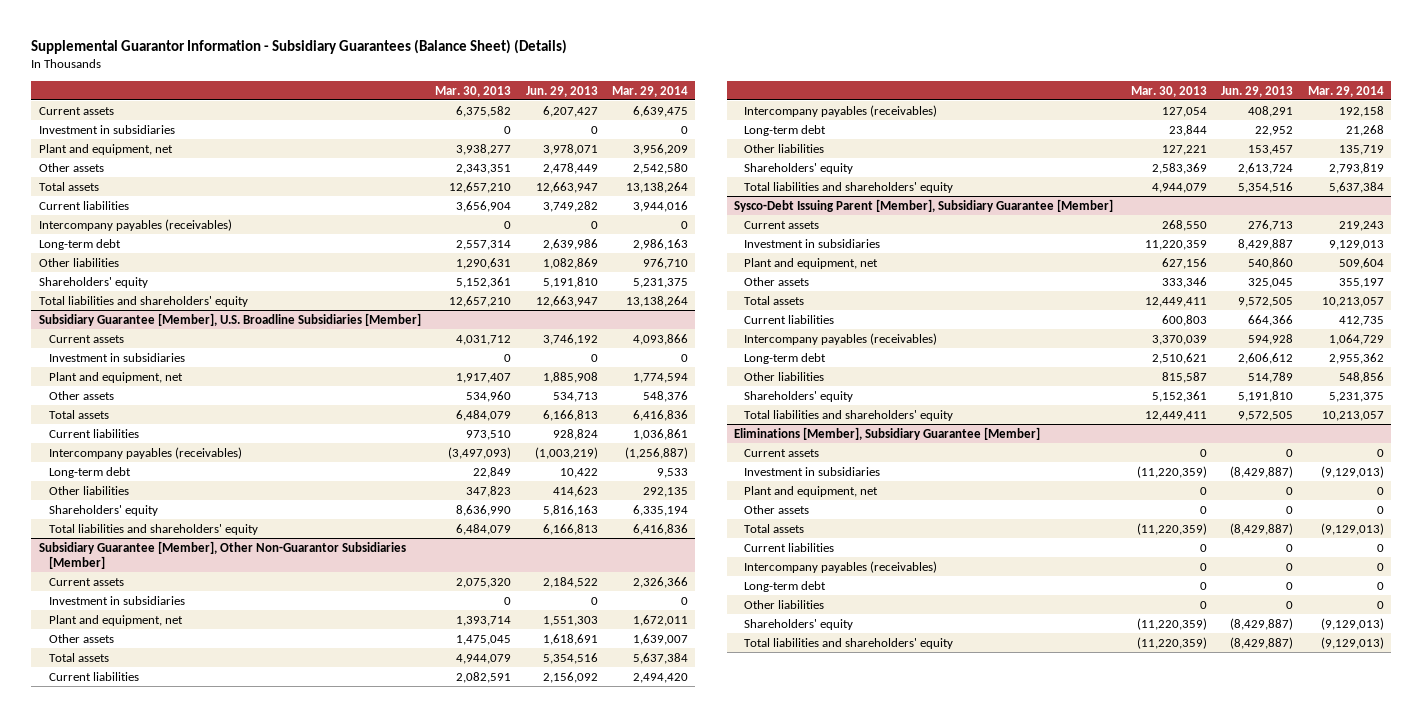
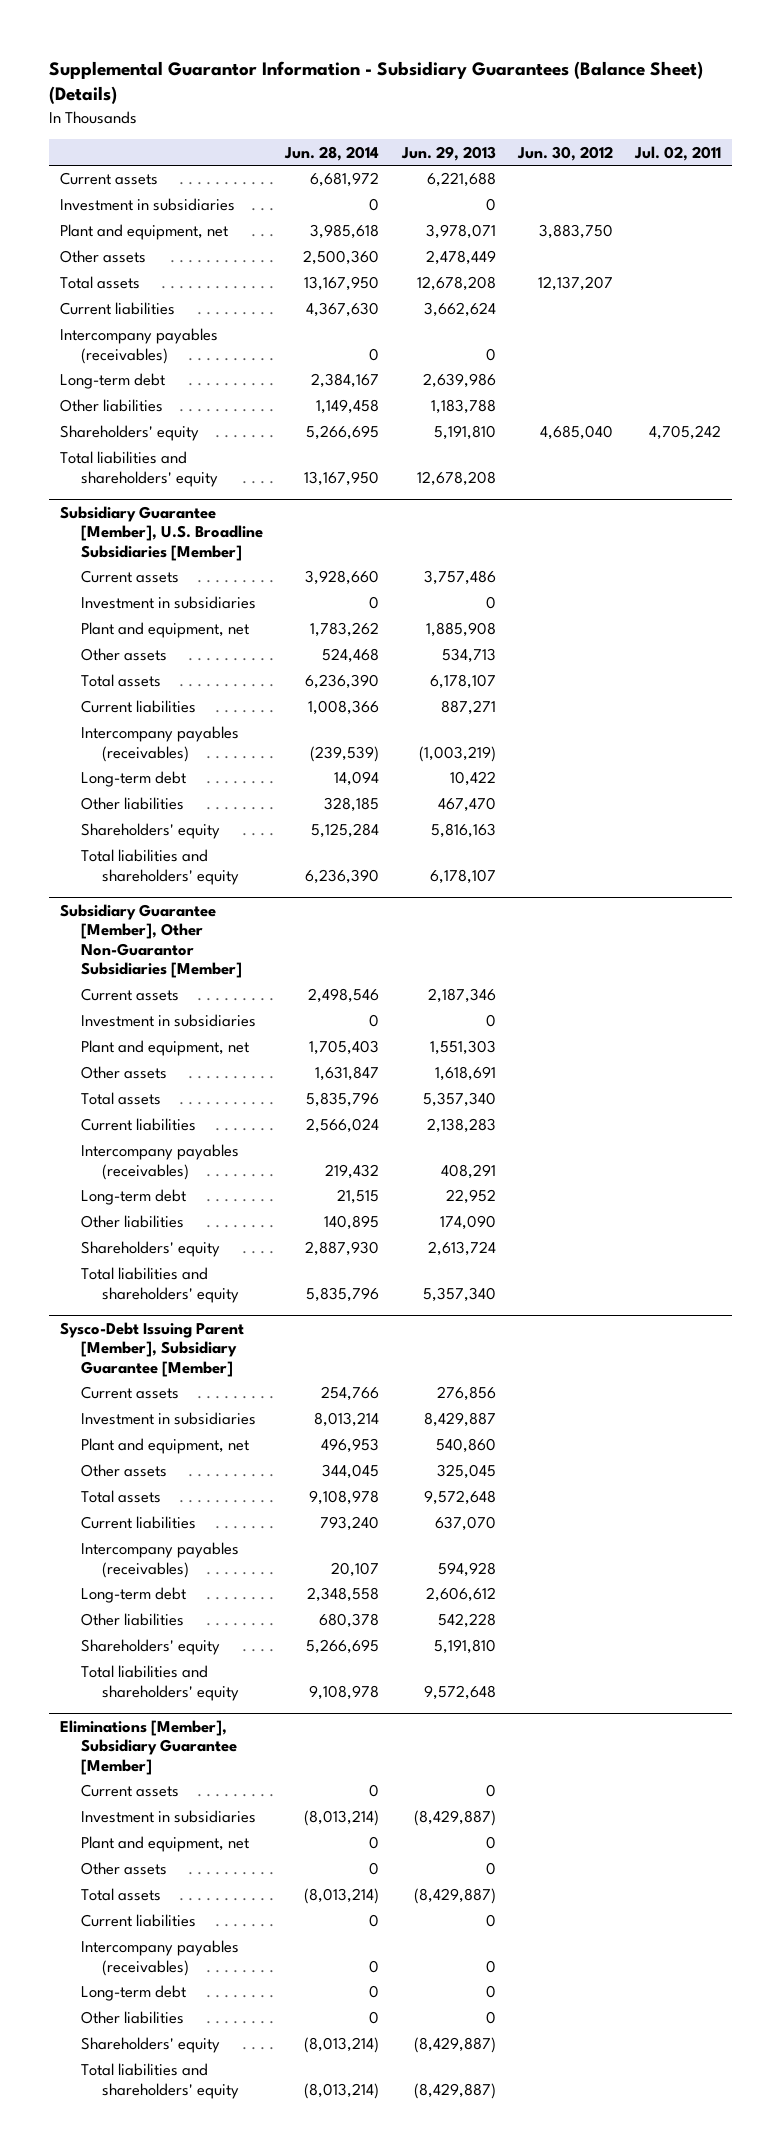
[435,85,512,97] Mar. 30, 2013 -> none
[611,85,688,97] Mar. 29, 2014 -> none
none -> [284,145,380,161] Jun. 28, 2014
none -> [516,145,613,161] Jun. 30, 2012
none -> [634,145,722,161] Jul. 02, 2011
[542,105,598,117] 6,207,427 -> [426,172,496,188] 6,221,688
[535,181,598,193] 12,663,947 -> [416,276,496,292] 12,678,208
[542,200,598,212] 3,749,282 -> [423,302,496,318] 3,662,624
[542,257,598,269] 1,082,869 -> [430,399,496,415] 1,183,788
[535,295,598,307] 12,663,947 -> [416,470,496,486] 12,678,208
[542,333,598,345] 3,746,192 -> [423,570,496,586] 3,757,486
[542,409,598,421] 6,166,813 -> [429,674,496,690] 6,178,107
[552,428,598,440] 928,824 -> [440,700,496,716] 887,271
[552,485,598,497] 414,623 -> [437,797,496,813] 467,470
[542,523,598,535] 6,166,813 -> [429,868,496,884] 6,178,107
[542,576,598,588] 2,184,522 -> [427,988,496,1004] 2,187,346
[542,652,598,664] 5,354,516 -> [422,1092,496,1108] 5,357,340
[542,671,598,683] 2,156,092 -> [426,1118,496,1134] 2,138,283
[1248,144,1294,155] 153,457 -> [439,1215,496,1231] 174,090
[1238,181,1294,193] 5,354,516 -> [422,1286,496,1302] 5,357,340
[1248,219,1294,231] 276,713 -> [436,1386,496,1402] 276,856
[1238,296,1294,307] 9,572,505 -> [423,1490,496,1506] 9,572,648
[1248,314,1294,326] 664,366 -> [434,1516,496,1532] 637,070
[1248,371,1294,383] 514,789 -> [437,1613,496,1629] 542,228
[1238,410,1294,421] 9,572,505 -> [423,1684,496,1700] 9,572,648

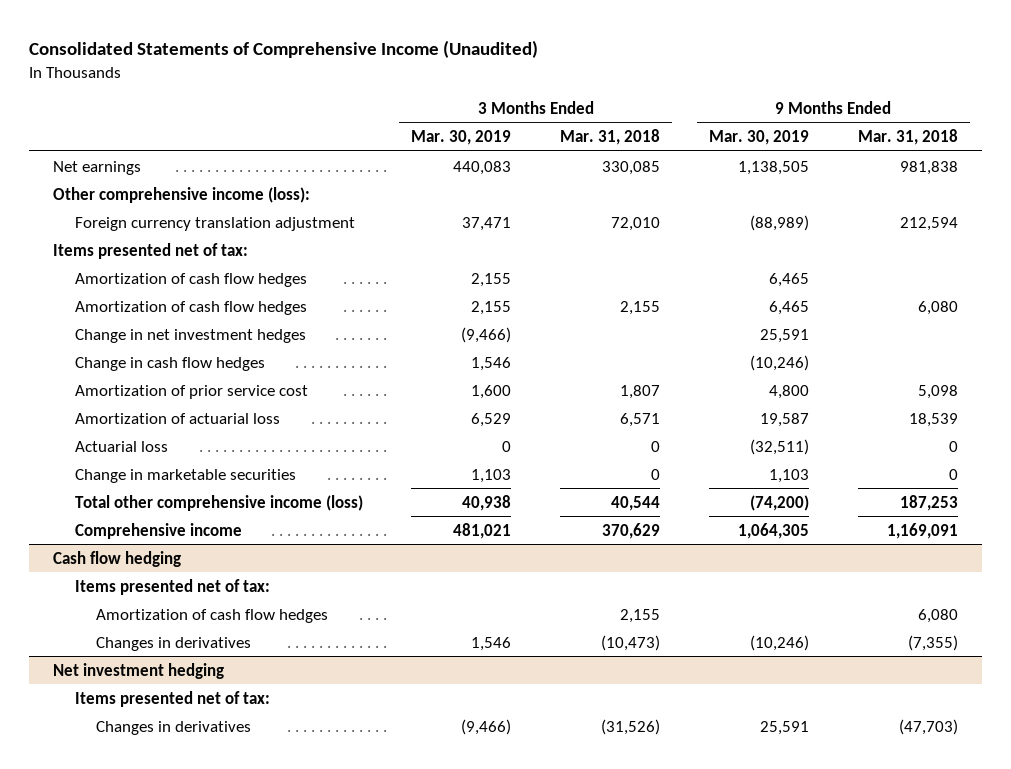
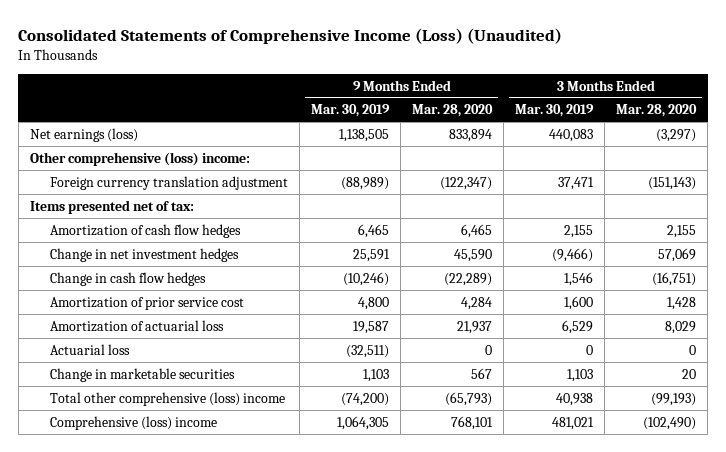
[29,40,539,59] Consolidated Statements of Comprehensive Income (Unaudited) -> [18,27,563,44] Consolidated Statements of Comprehensive Income (Loss) (Unaudited)
[560,129,661,146] Mar. 31, 2018 -> none
[857,129,958,146] Mar. 31, 2018 -> none
none -> [412,104,494,118] Mar. 28, 2020
none -> [616,104,698,118] Mar. 28, 2020
[53,160,142,175] Net earnings -> [29,127,138,142] Net earnings (loss)
[53,186,311,203] Other comprehensive income (loss): -> [29,151,250,166] Other comprehensive (loss) income:
[74,300,307,315] Amortization of cash flow hedges -> none
[53,550,182,567] Cash flow hedging -> none
[74,578,270,595] Items presented net of tax: -> none
[95,608,328,623] Amortization of cash flow hedges -> none
[95,636,251,651] Changes in derivatives -> none
[53,662,225,679] Net investment hedging -> none
[74,690,270,707] Items presented net of tax: -> none
[95,720,251,735] Changes in derivatives -> none
[74,494,363,511] Total other comprehensive income (loss) -> [49,391,285,406] Total other comprehensive (loss) income
[74,522,242,539] Comprehensive income -> [49,415,217,430] Comprehensive (loss) income

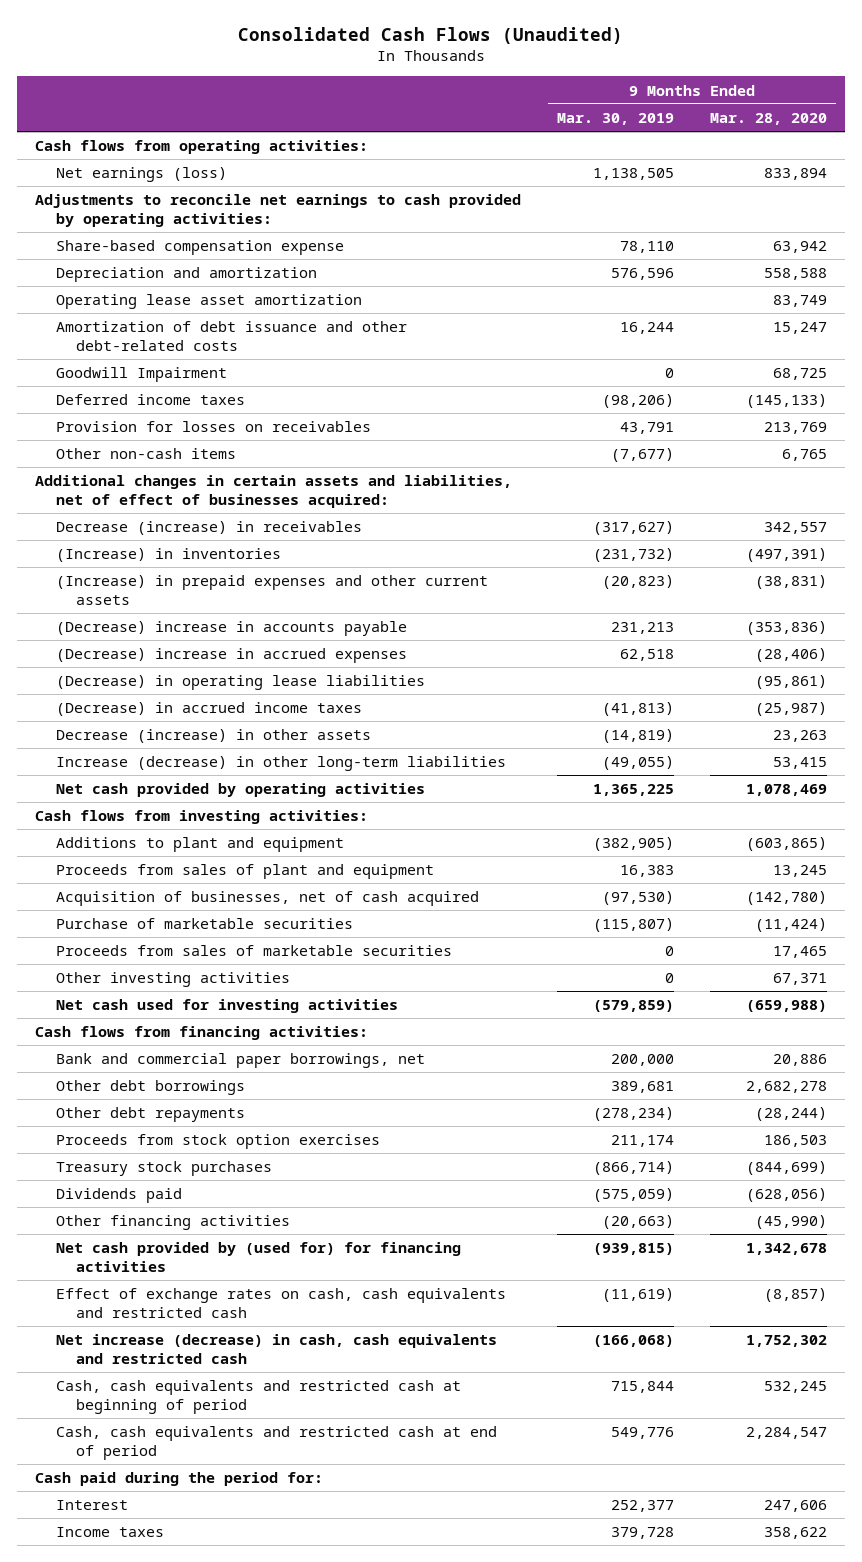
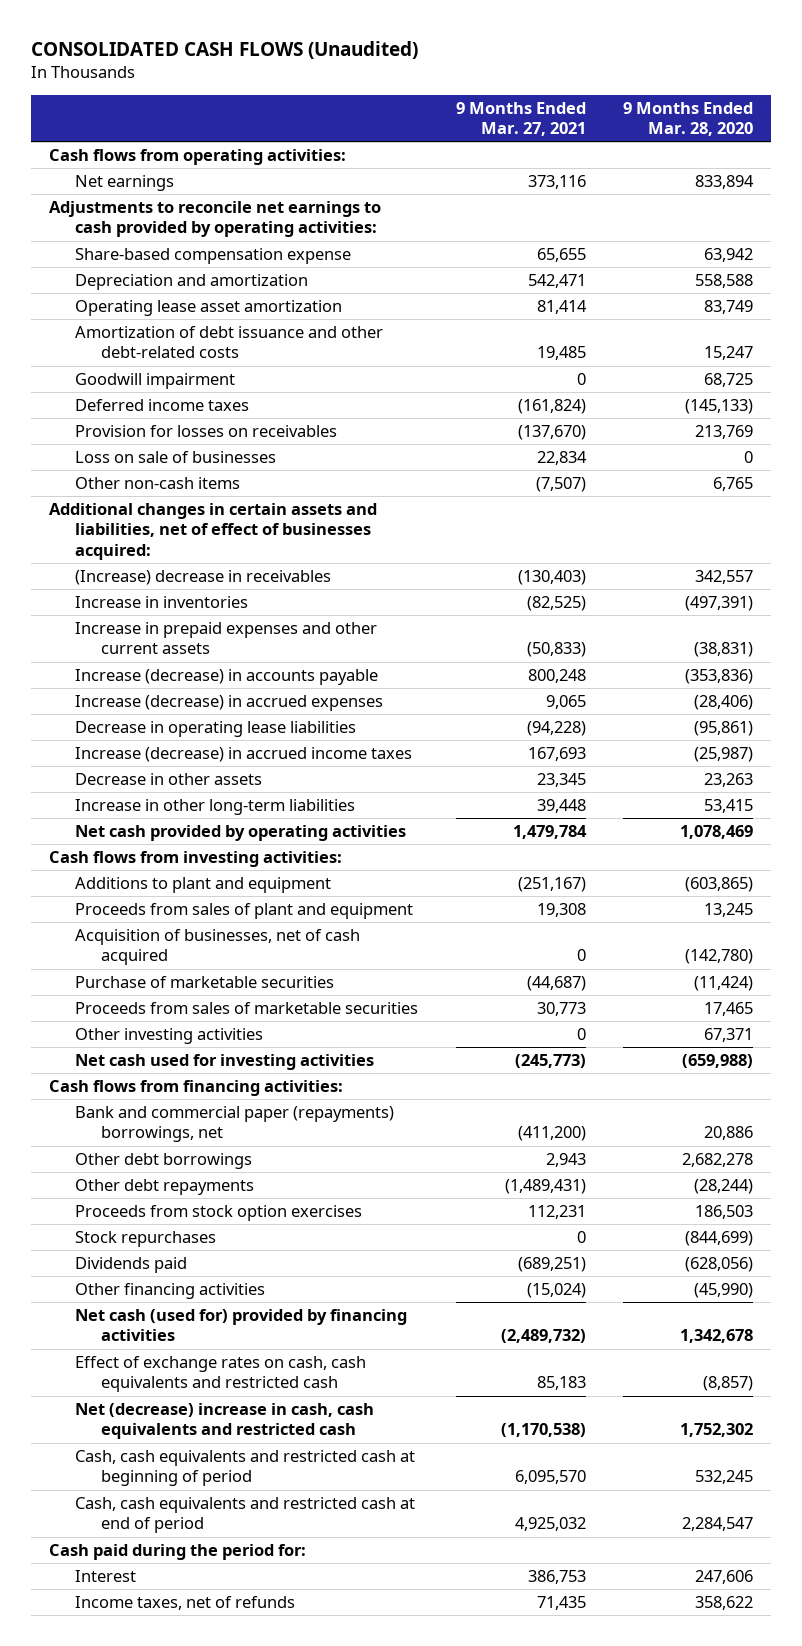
[238,26,624,44] Consolidated Cash Flows (Unaudited) -> [30,41,418,60] CONSOLIDATED CASH FLOWS (Unaudited)
[557,112,675,125] Mar. 30, 2019 -> none
none -> [455,101,586,136] 9 Months Ended Mar. 27, 2021
[55,167,227,183] Net earnings (loss) -> [75,175,175,192] Net earnings
[55,367,227,383] Goodwill Impairment -> [75,373,236,390] Goodwill impairment
none -> [75,451,277,464] Loss on sale of businesses
[55,521,362,536] Decrease (increase) in receivables -> [75,570,332,586] (Increase) decrease in receivables
[55,548,281,563] (Increase) in inventories -> [75,596,249,609] Increase in inventories
[55,575,488,605] (Increase) in prepaid expenses and other current assets -> [75,622,378,655] Increase in prepaid expenses and other current assets
[55,621,407,637] (Decrease) increase in accounts payable -> [75,669,379,686] Increase (decrease) in accounts payable
[55,648,407,664] (Decrease) increase in accrued expenses -> [75,695,384,712] Increase (decrease) in accrued expenses
[55,675,425,691] (Decrease) in operating lease liabilities -> [75,721,357,738] Decrease in operating lease liabilities
[55,702,362,717] (Decrease) in accrued income taxes -> [75,747,413,763] Increase (decrease) in accrued income taxes
[55,729,371,744] Decrease (increase) in other assets -> [75,773,263,786] Decrease in other assets
[55,756,506,772] Increase (decrease) in other long-term liabilities -> [75,799,356,816] Increase in other long-term liabilities
[55,1053,425,1069] Bank and commercial paper borrowings, net -> [75,1106,395,1143] Bank and commercial paper (repayments) borrowings, net
[55,1161,272,1177] Treasury stock purchases -> [75,1231,217,1248] Stock repurchases
[55,1242,461,1272] Net cash provided by (used for) for financing activities -> [75,1309,408,1342] Net cash (used for) provided by financing activities
[55,1334,497,1364] Net increase (decrease) in cash, cash equivalents and restricted cash -> [75,1403,375,1440] Net (decrease) increase in cash, cash equivalents and restricted cash
[55,1527,164,1538] Income taxes -> [75,1596,296,1611] Income taxes, net of refunds

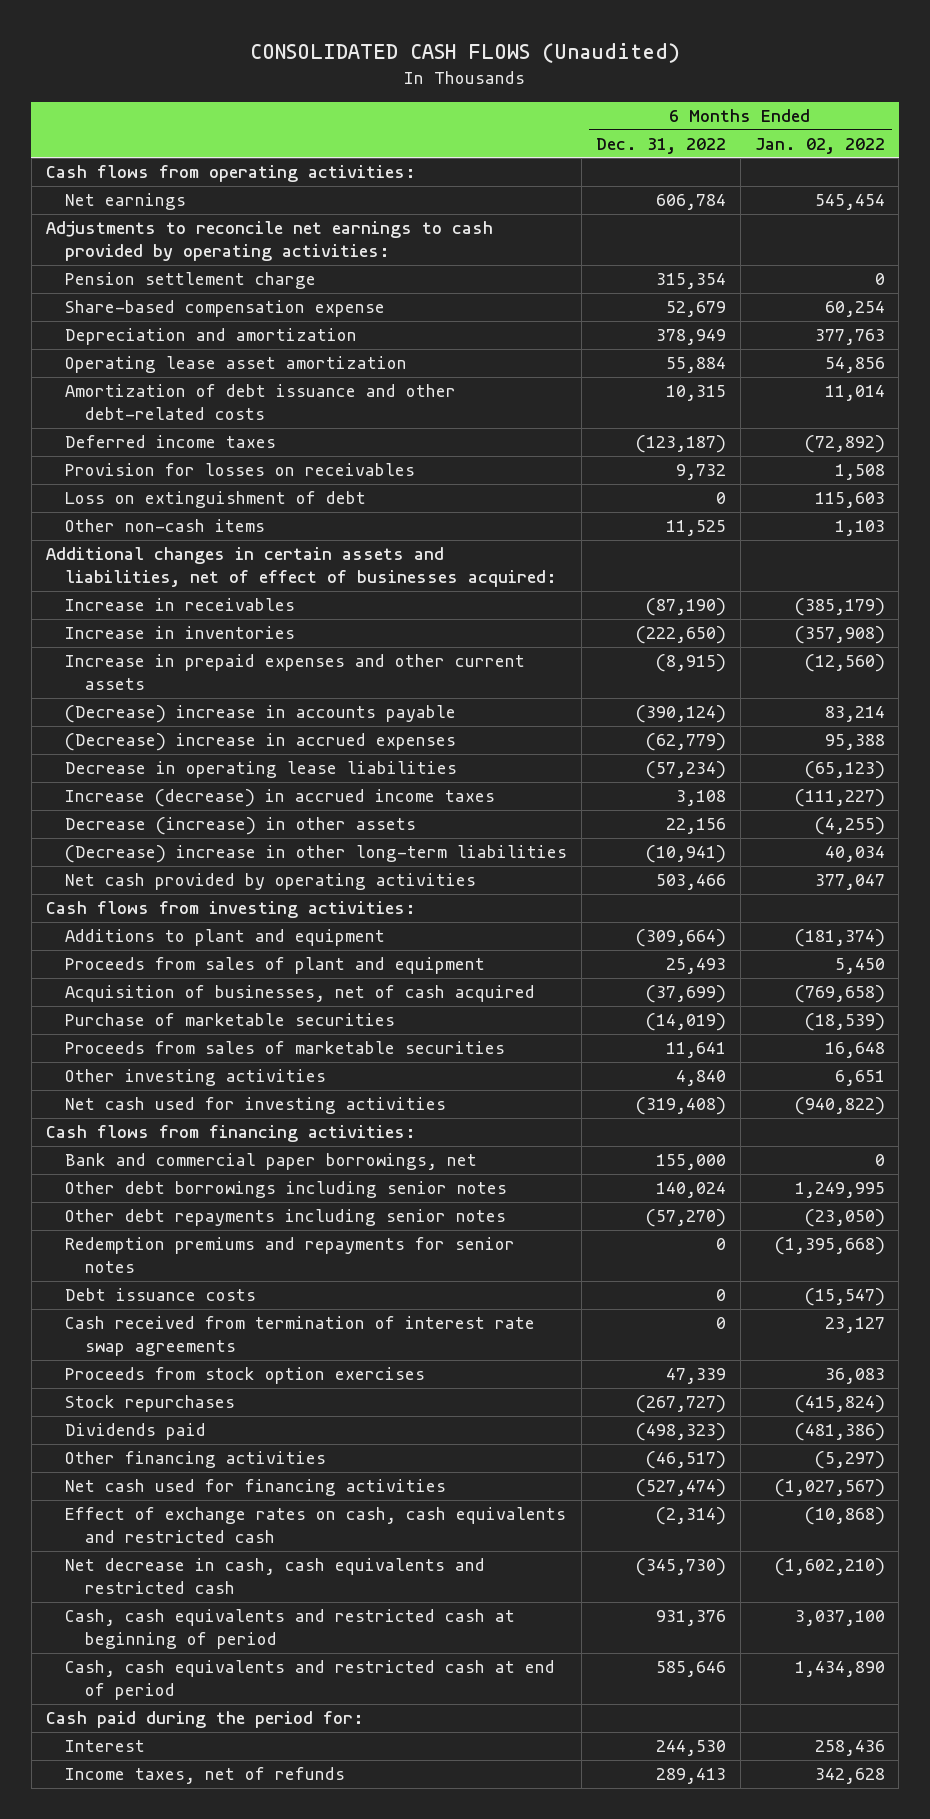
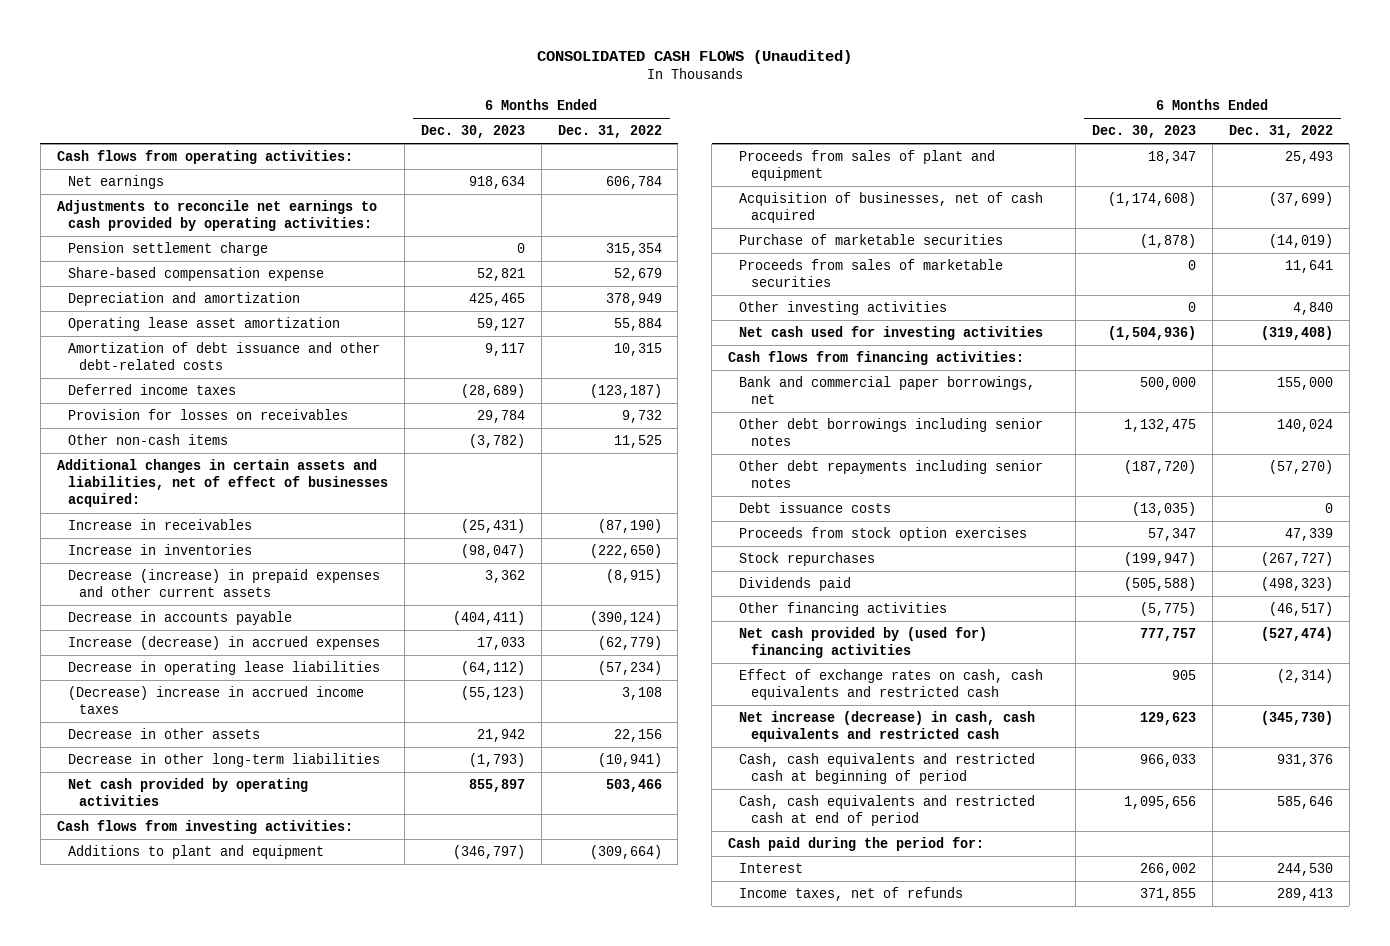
[754,137,885,154] Jan. 02, 2022 -> none
none -> [420,125,525,139] Dec. 30, 2023
[65,491,367,509] Loss on extinguishment of debt -> none
[65,654,526,691] Increase in prepaid expenses and other current assets -> [68,569,381,598] Decrease (increase) in prepaid expenses and other current assets
[65,705,457,724] (Decrease) increase in accounts payable -> [68,611,293,626] Decrease in accounts payable
[65,733,457,752] (Decrease) increase in accrued expenses -> [68,636,381,651] Increase (decrease) in accrued expenses
[65,789,496,808] Increase (decrease) in accrued income taxes -> [68,686,365,715] (Decrease) increase in accrued income taxes
[65,817,417,836] Decrease (increase) in other assets -> [68,728,261,740] Decrease in other assets
[65,845,568,864] (Decrease) increase in other long-term liabilities -> [68,753,381,768] Decrease in other long-term liabilities
[65,1237,516,1274] Redemption premiums and repayments for senior notes -> none
[65,1316,536,1357] Cash received from termination of interest rate swap agreements -> none
[65,1479,447,1497] Net cash used for financing activities -> [739,627,988,659] Net cash provided by (used for) financing activities
[65,1558,486,1595] Net decrease in cash, cash equivalents and restricted cash -> [739,711,1036,743] Net increase (decrease) in cash, cash equivalents and restricted cash

